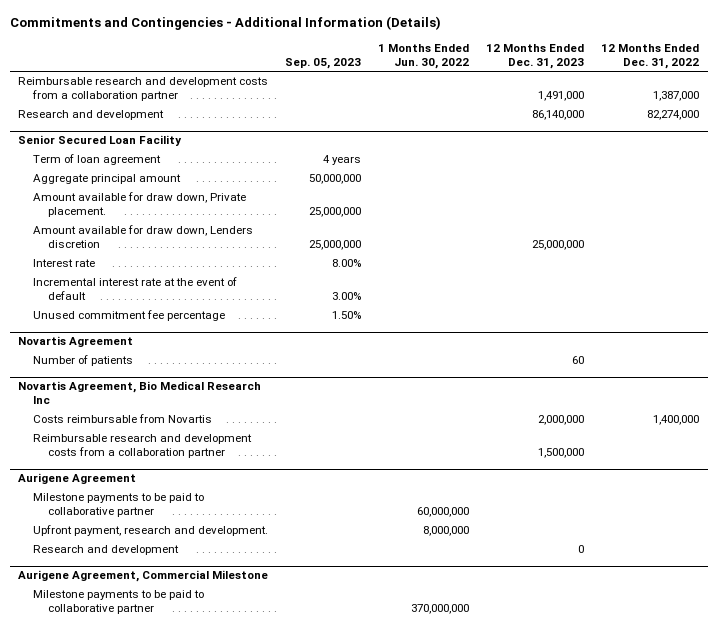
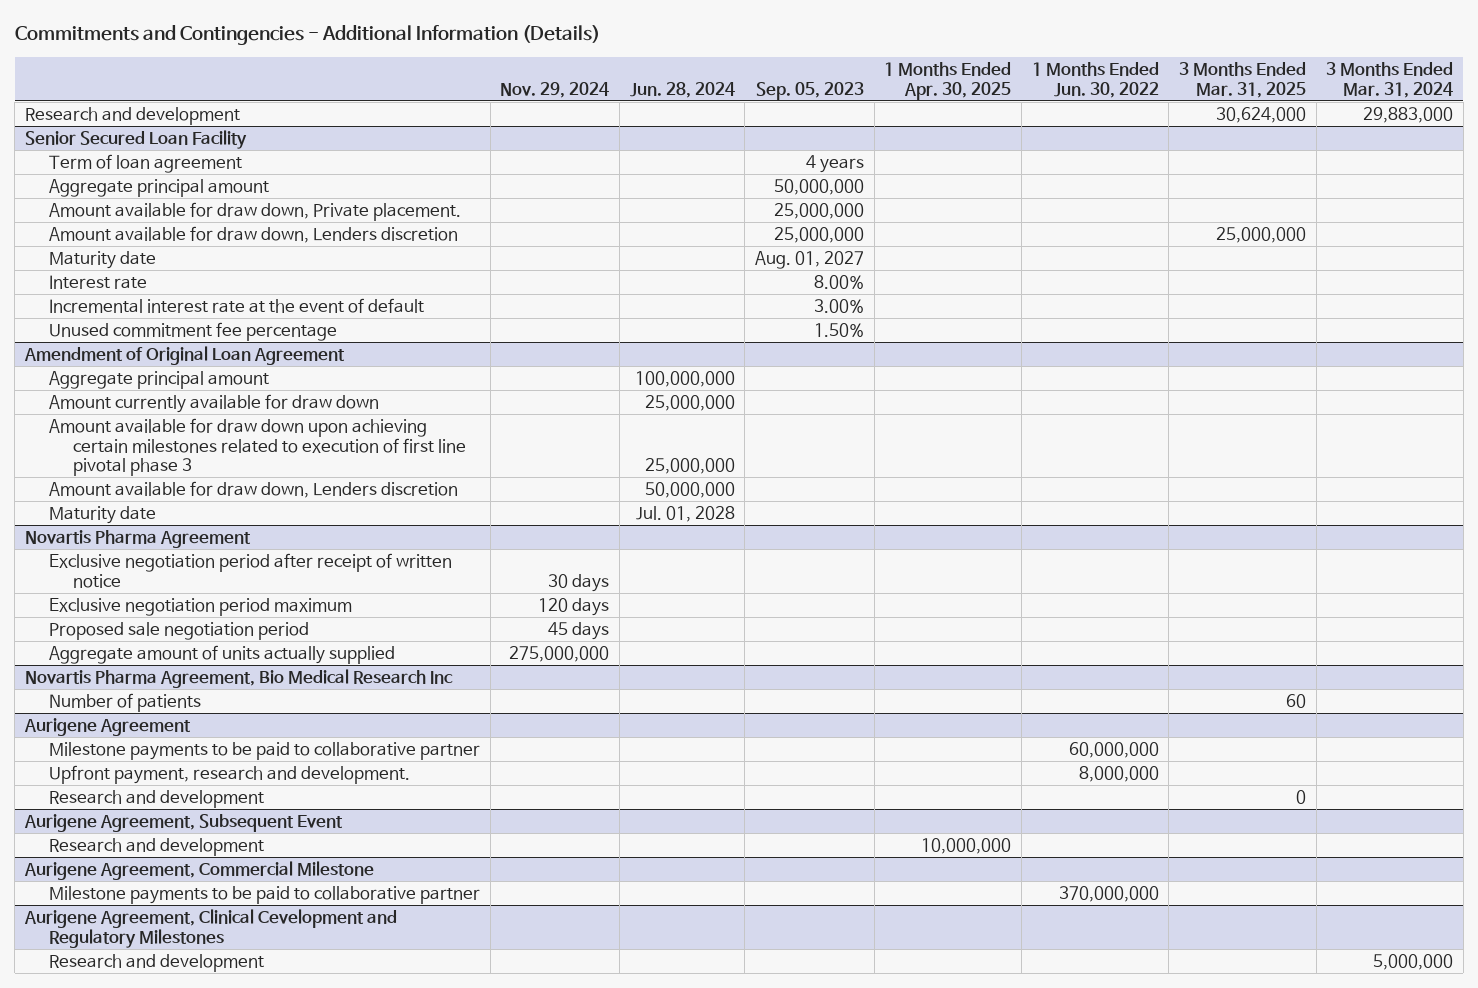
[486,43,585,70] 12 Months Ended Dec. 31, 2023 -> none
[601,43,700,70] 12 Months Ended Dec. 31, 2022 -> none
none -> [500,81,610,98] Nov. 29, 2024
none -> [629,81,735,98] Jun. 28, 2024
none -> [884,62,1012,100] 1 Months Ended Apr. 30, 2025
none -> [1178,62,1306,98] 3 Months Ended Mar. 31, 2025
none -> [1326,62,1454,98] 3 Months Ended Mar. 31, 2024
[17,77,268,102] Reimbursable research and development costs from a collaboration partner -> none
none -> [48,251,156,270] Maturity date
[17,336,133,348] Novartis Agreement -> none
[33,355,134,367] Number of patients -> none
[33,414,213,424] Costs reimbursable from Novartis -> none
[33,434,253,459] Reimbursable research and development costs from a collaboration partner -> none
none -> [23,346,345,366] Amendment of Original Loan Agreement
none -> [48,371,269,390] Aggregate principal amount
none -> [48,394,379,414] Amount currently available for draw down
none -> [48,418,466,477] Amount available for draw down upon achieving certain milestones related to execution of first line pivotal phase 3
none -> [48,481,458,499] Amount available for draw down, Lenders discretion
none -> [48,506,156,525] Maturity date
none -> [24,530,251,549] Novartis Pharma Agreement
none -> [48,553,452,588] Exclusive negotiation period after receipt of written notice
none -> [48,598,352,617] Exclusive negotiation period maximum
none -> [48,622,309,641] Proposed sale negotiation period
none -> [48,645,395,665] Aggregate amount of units actually supplied
[17,381,261,405] Novartis Agreement, Bio Medical Research Inc -> [24,669,453,689] Novartis Pharma Agreement, Bio Medical Research Inc
none -> [48,693,201,713] Number of patients
none -> [23,814,343,833] Aurigene Agreement, Subsequent Event
none -> [48,838,264,857] Research and development
none -> [23,909,397,948] Aurigene Agreement, Clinical Cevelopment and Regulatory Milestones
none -> [48,954,264,973] Research and development

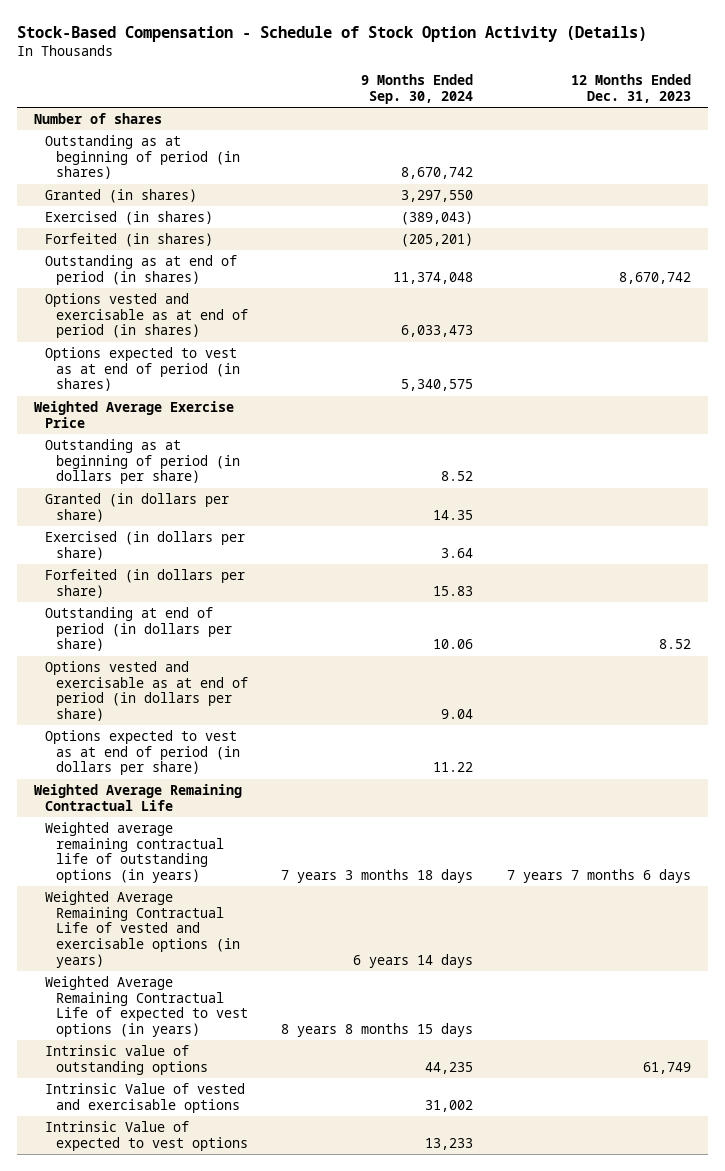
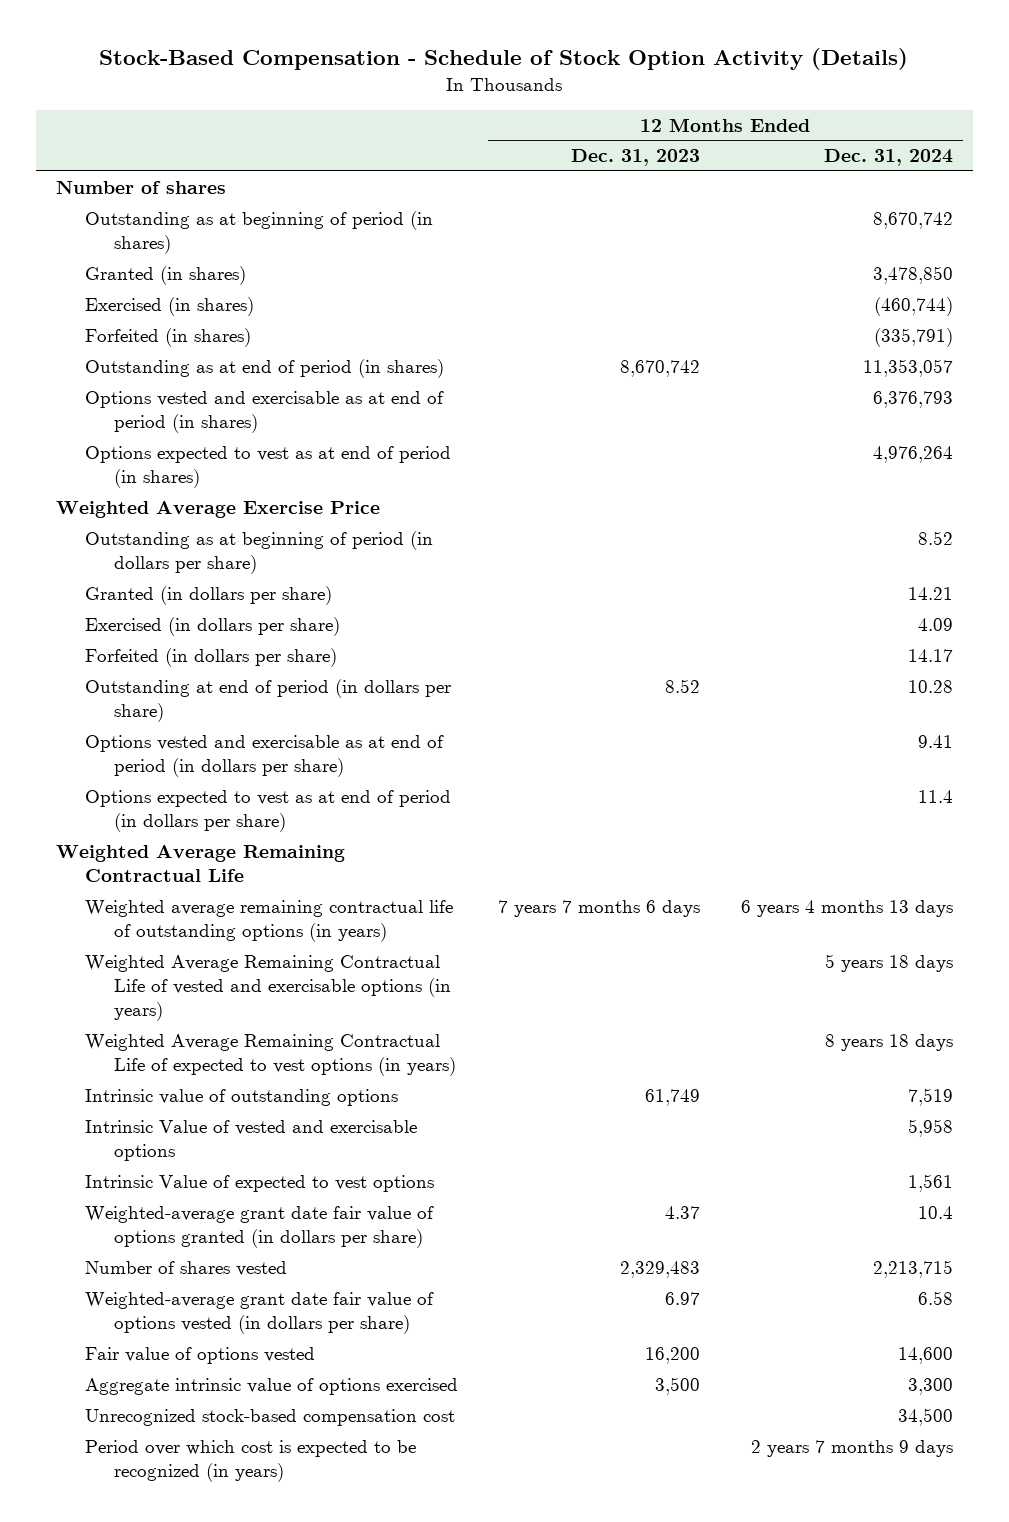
[361,74,474,105] 9 Months Ended Sep. 30, 2024 -> none
none -> [823,149,953,167] Dec. 31, 2024
none -> [84,1205,434,1248] Weighted-average grant date fair value of options granted (in dollars per share)
none -> [84,1260,287,1276] Number of shares vested
none -> [84,1291,434,1334] Weighted-average grant date fair value of options vested (in dollars per share)
none -> [84,1346,315,1364] Fair value of options vested
none -> [84,1377,458,1395] Aggregate intrinsic value of options exercised
none -> [84,1408,455,1426] Unrecognized stock-based compensation cost
none -> [84,1439,416,1482] Period over which cost is expected to be recognized (in years)

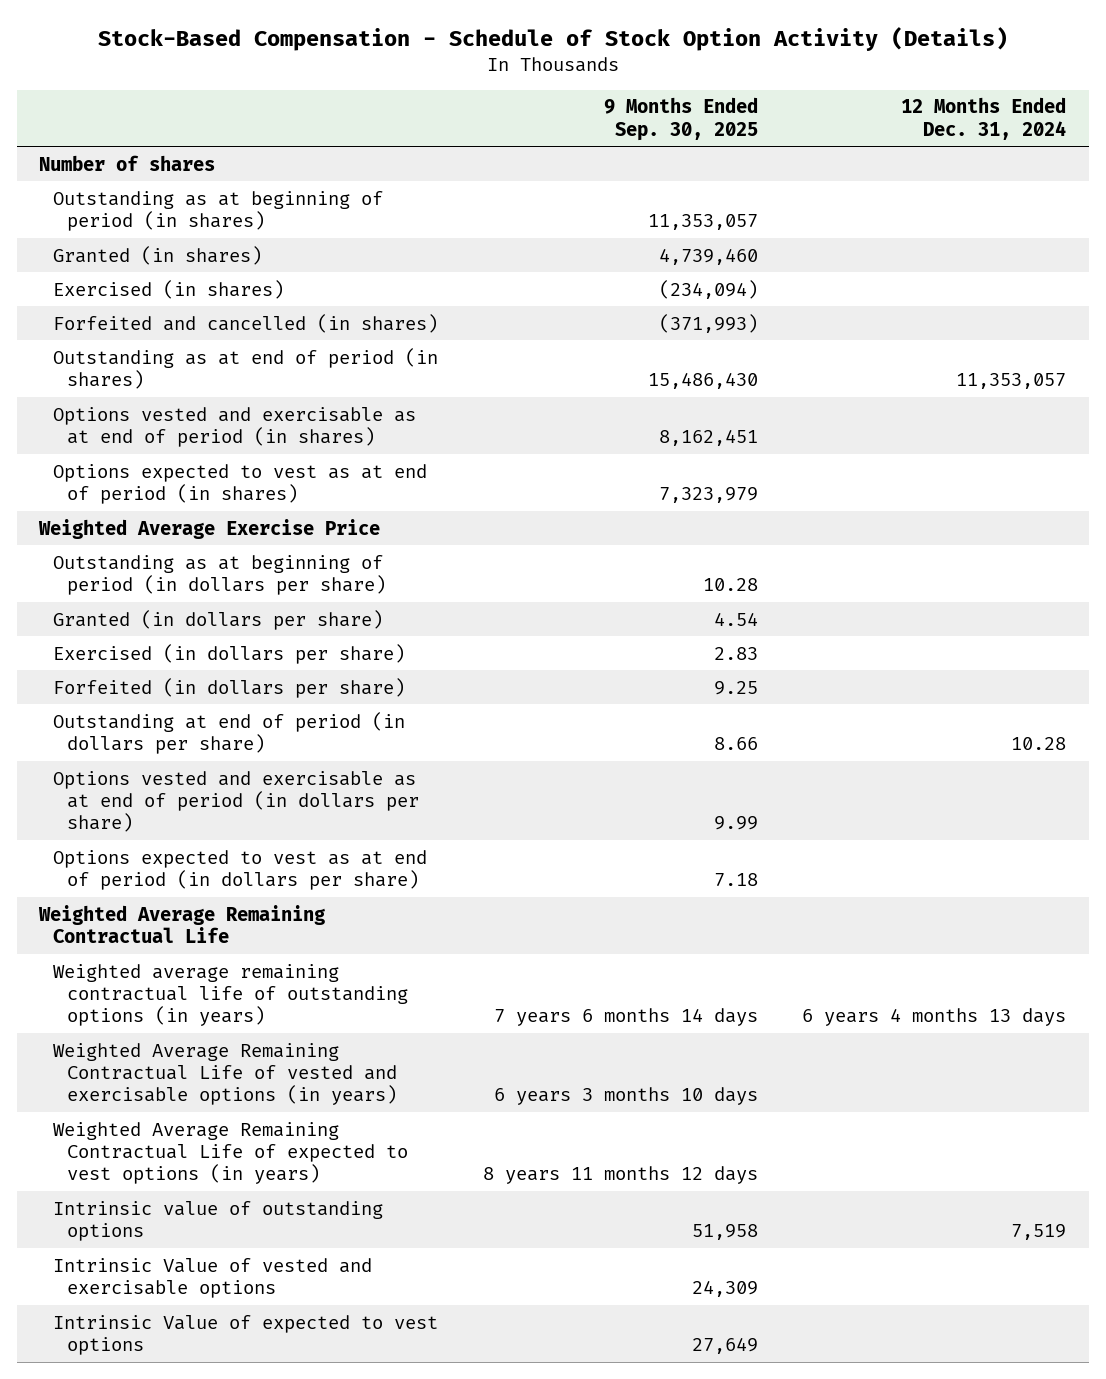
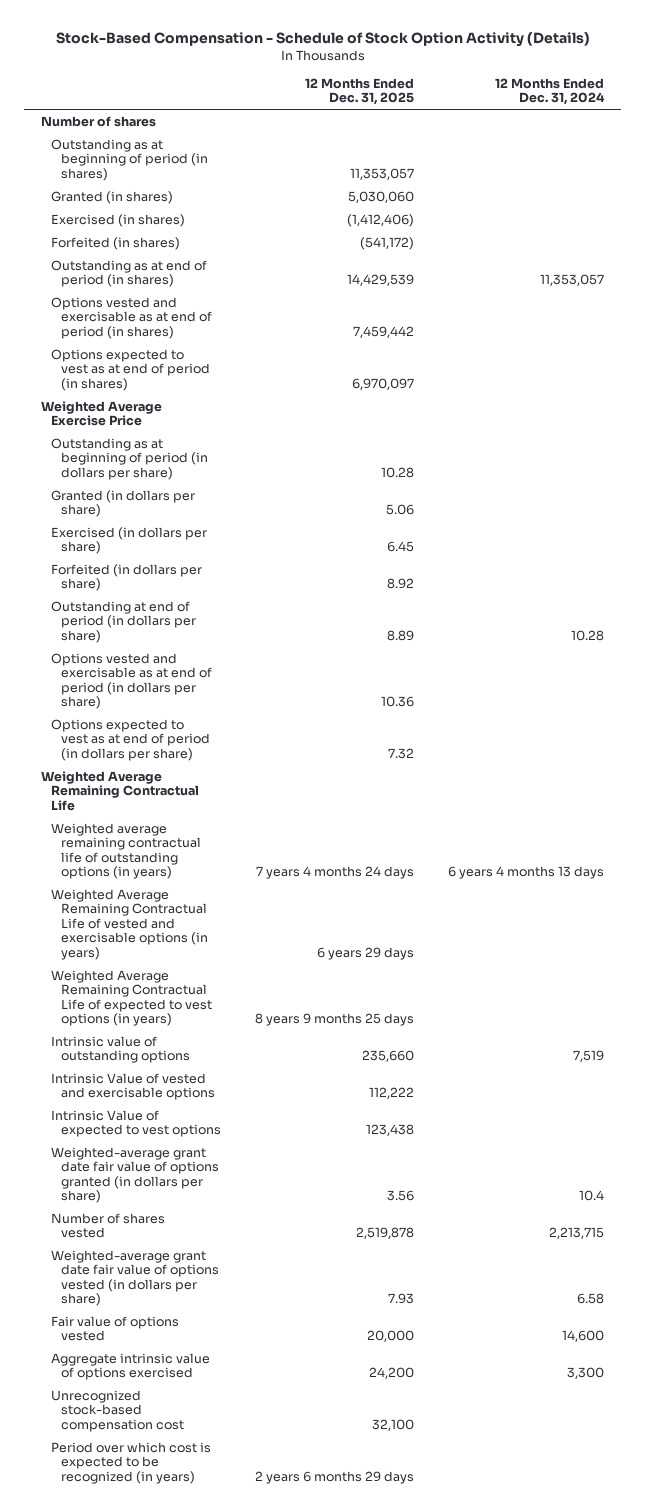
[603,97,758,141] 9 Months Ended Sep. 30, 2025 -> none
none -> [304,77,414,106] 12 Months Ended Dec. 31, 2025
[53,313,439,333] Forfeited and cancelled (in shares) -> [51,236,181,250] Forfeited (in shares)
none -> [51,1146,219,1204] Weighted-average grant date fair value of options granted (in dollars per share)
none -> [51,1212,166,1239] Number of shares vested
none -> [51,1249,219,1307] Weighted-average grant date fair value of options vested (in dollars per share)
none -> [51,1315,180,1342] Fair value of options vested
none -> [51,1352,211,1381] Aggregate intrinsic value of options exercised
none -> [51,1389,184,1432] Unrecognized stock-based compensation cost
none -> [51,1441,212,1484] Period over which cost is expected to be recognized (in years)

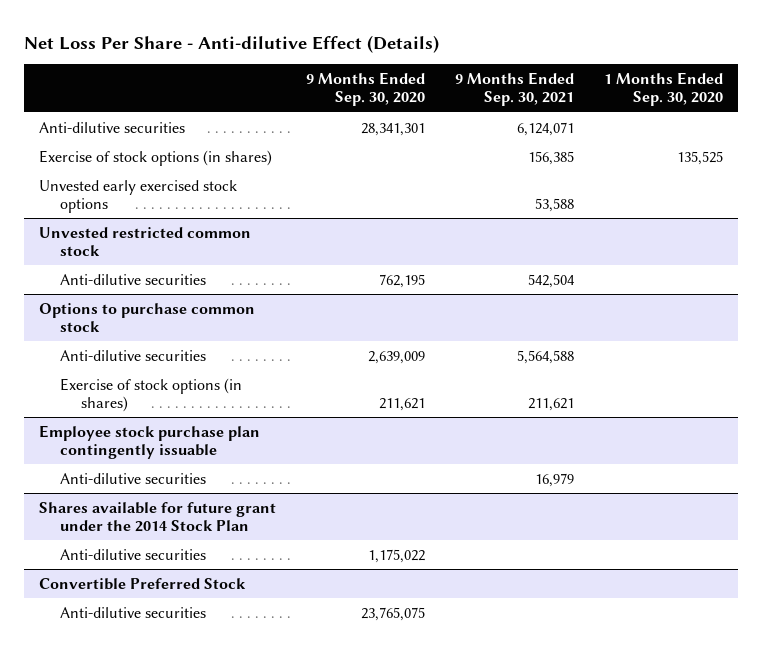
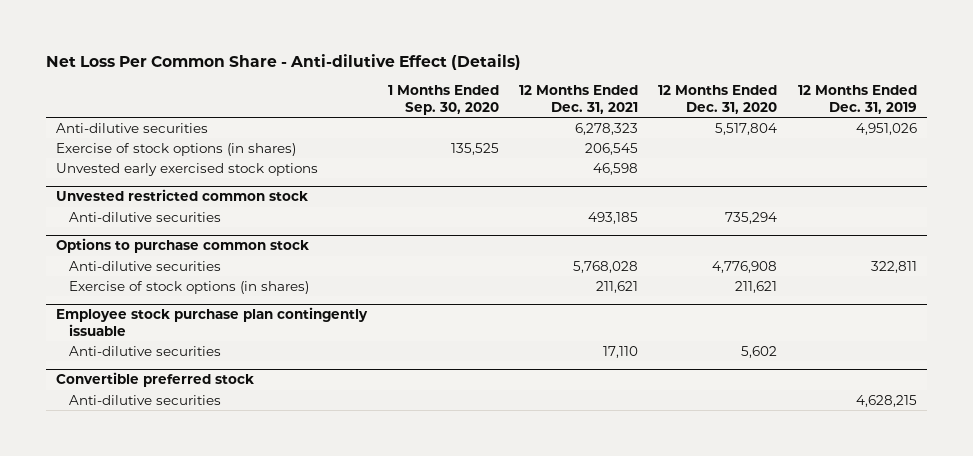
[23,34,439,53] Net Loss Per Share - Anti-dilutive Effect (Details) -> [45,53,521,70] Net Loss Per Common Share - Anti-dilutive Effect (Details)
[305,71,425,107] 9 Months Ended Sep. 30, 2020 -> none
[454,71,574,107] 9 Months Ended Sep. 30, 2021 -> none
none -> [519,85,639,114] 12 Months Ended Dec. 31, 2021
none -> [658,85,778,114] 12 Months Ended Dec. 31, 2020
none -> [797,85,917,114] 12 Months Ended Dec. 31, 2019
[38,501,276,533] Shares available for future grant under the 2014 Stock Plan -> none
[59,548,206,560] Anti-dilutive securities -> none
[38,577,246,590] Convertible Preferred Stock -> [56,372,255,388] Convertible preferred stock

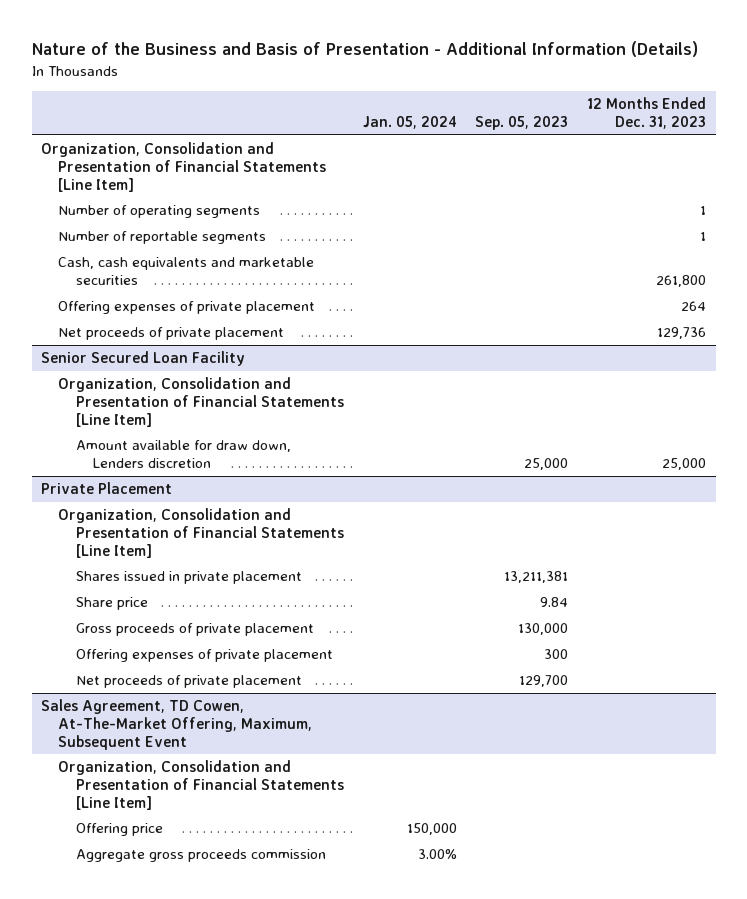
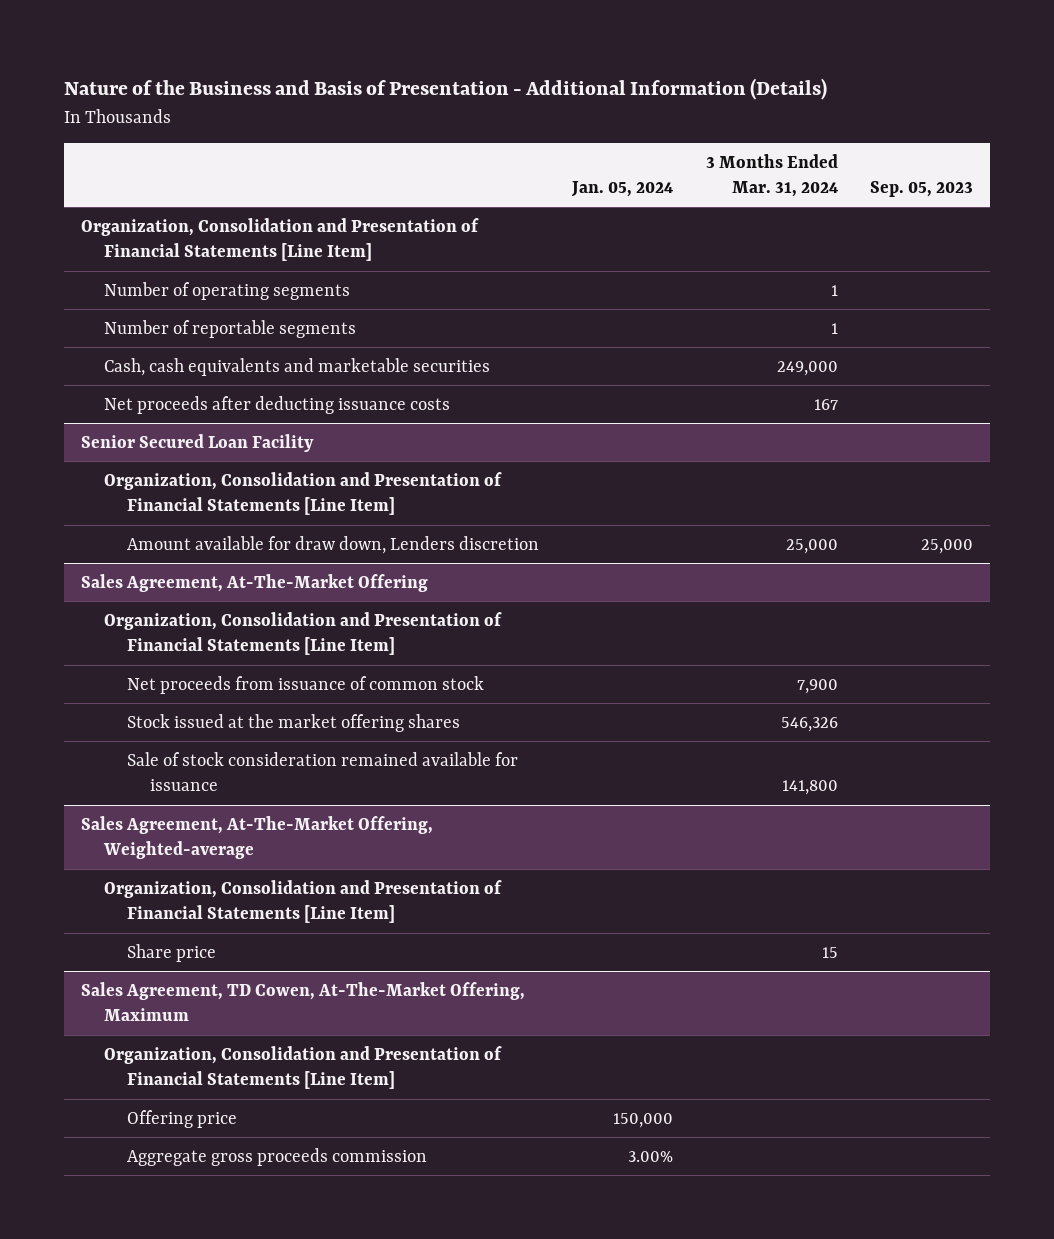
[587,97,707,130] 12 Months Ended Dec. 31, 2023 -> none
none -> [705,153,838,197] 3 Months Ended Mar. 31, 2024
[58,327,285,341] Net proceeds of private placement -> none
[58,301,316,315] Offering expenses of private placement -> [103,395,450,414] Net proceeds after deducting issuance costs
[41,482,173,495] Private Placement -> none
[58,508,344,558] Organization, Consolidation and Presentation of Financial Statements [Line Item] -> none
[75,571,302,585] Shares issued in private placement -> none
[75,597,148,611] Share price -> none
[75,623,314,637] Gross proceeds of private placement -> none
[75,649,333,663] Offering expenses of private placement -> none
[75,675,302,689] Net proceeds of private placement -> none
none -> [80,573,428,592] Sales Agreement, At-The-Market Offering
none -> [103,611,502,656] Organization, Consolidation and Presentation of Financial Statements [Line Item]
none -> [126,675,484,694] Net proceeds from issuance of common stock
none -> [126,713,460,732] Stock issued at the market offering shares
none -> [126,751,518,792] Sale of stock consideration remained available for issuance
none -> [80,815,433,860] Sales Agreement, At-The-Market Offering, Weighted-average
none -> [103,879,502,924] Organization, Consolidation and Presentation of Financial Statements [Line Item]
none -> [126,943,216,962] Share price
[41,699,313,750] Sales Agreement, TD Cowen, At-The-Market Offering, Maximum, Subsequent Event -> [80,981,525,1022] Sales Agreement, TD Cowen, At-The-Market Offering, Maximum

